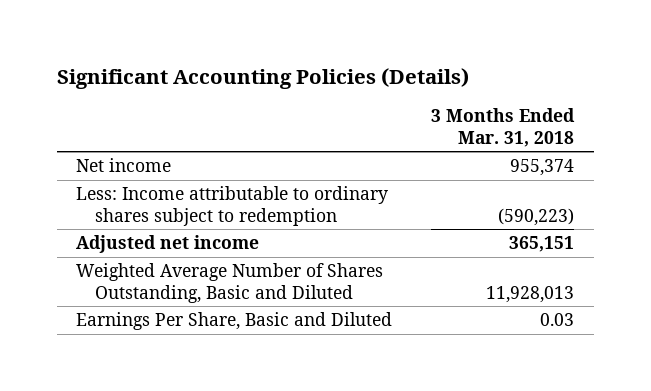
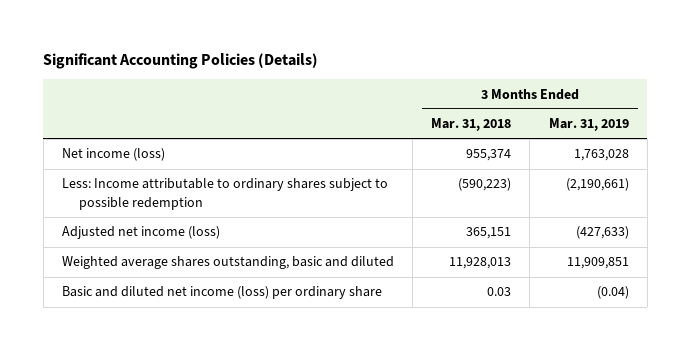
none -> [548,118,629,132] Mar. 31, 2019
[76,158,172,173] Net income -> [61,148,165,162] Net income (loss)
[76,186,389,226] Less: Income attributable to ordinary shares subject to redemption -> [61,178,388,210] Less: Income attributable to ordinary shares subject to possible redemption
[76,235,260,254] Adjusted net income -> [61,226,220,240] Adjusted net income (loss)
[76,263,384,303] Weighted Average Number of Shares Outstanding, Basic and Diluted -> [61,256,394,270] Weighted average shares outstanding, basic and diluted
[76,312,393,331] Earnings Per Share, Basic and Diluted -> [61,286,382,300] Basic and diluted net income (loss) per ordinary share

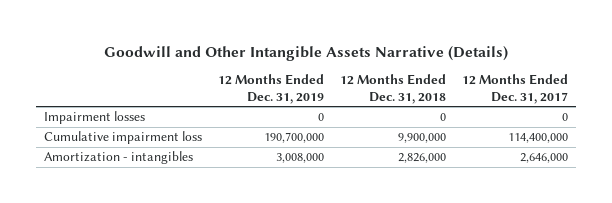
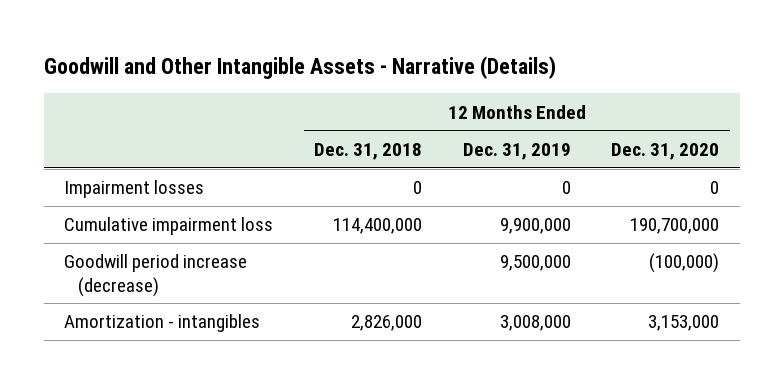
[103,45,508,61] Goodwill and Other Intangible Assets Narrative (Details) -> [44,55,557,79] Goodwill and Other Intangible Assets - Narrative (Details)
[461,74,568,104] 12 Months Ended Dec. 31, 2017 -> none
none -> [611,142,720,160] Dec. 31, 2020
[264,132,325,144] 190,700,000 -> [499,218,571,235] 9,900,000
[397,133,446,144] 9,900,000 -> [333,218,423,235] 114,400,000
none -> [64,254,248,297] Goodwill period increase (decrease)

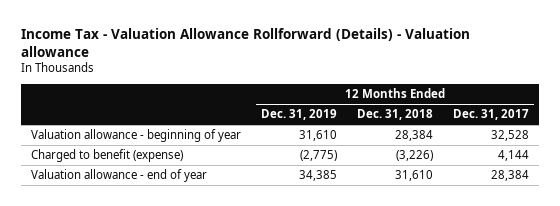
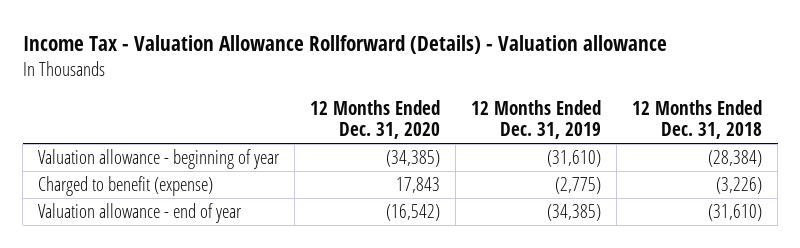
[453,109,530,121] Dec. 31, 2017 -> none
none -> [310,99,441,140] 12 Months Ended Dec. 31, 2020
[298,130,337,142] 31,610 -> [547,150,602,168] (31,610)
[395,130,434,142] 28,384 -> [708,150,763,168] (28,384)
[298,170,337,182] 34,385 -> [547,204,602,222] (34,385)
[395,170,434,182] 31,610 -> [708,204,763,222] (31,610)

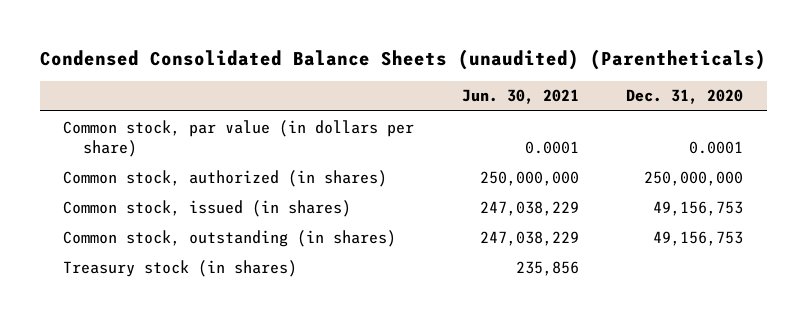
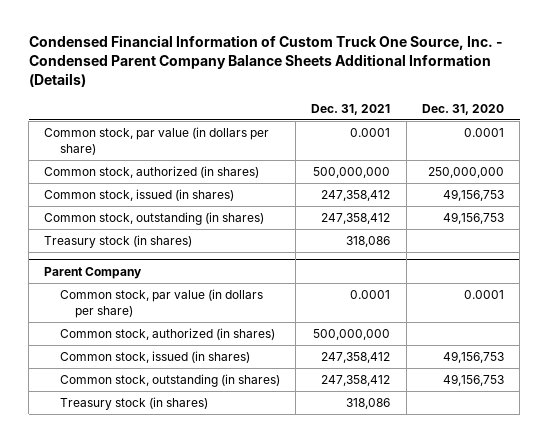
[40,48,767,70] Condensed Consolidated Balance Sheets (unaudited) (Parentheticals) -> [28,35,503,87] Condensed Financial Information of Custom Truck One Source, Inc. - Condensed Parent Company Balance Sheets Additional Information (Details)
[461,89,579,105] Jun. 30, 2021 -> none
none -> [311,103,391,115] Dec. 31, 2021
none -> [44,266,143,279] Parent Company
none -> [59,289,263,318] Common stock, par value (in dollars per share)
none -> [59,328,275,341] Common stock, authorized (in shares)
none -> [59,351,250,364] Common stock, issued (in shares)
none -> [59,374,280,388] Common stock, outstanding (in shares)
none -> [59,397,208,411] Treasury stock (in shares)

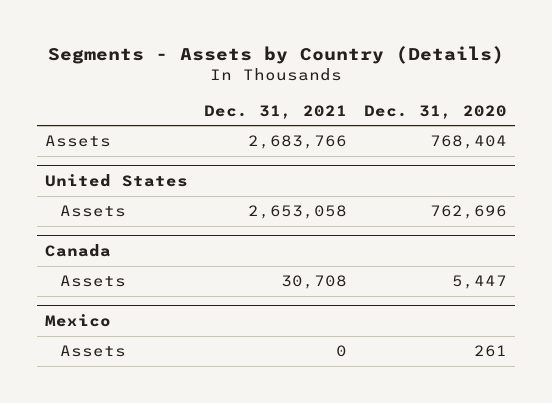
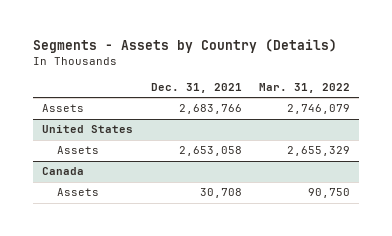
[363,104,507,119] Dec. 31, 2020 -> none
none -> [259,82,351,93] Mar. 31, 2022
[45,313,112,327] Mexico -> none
[60,345,127,358] Assets -> none

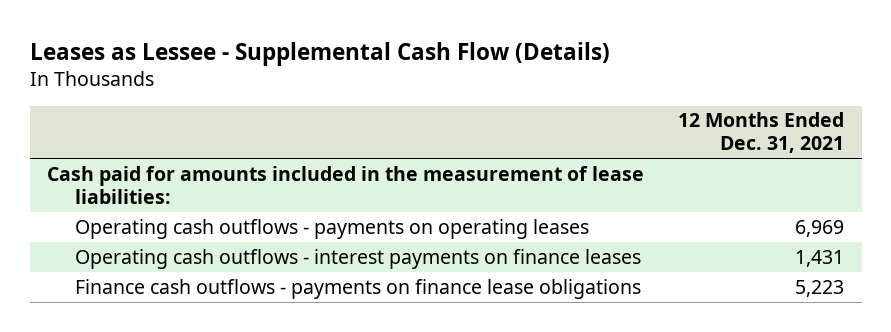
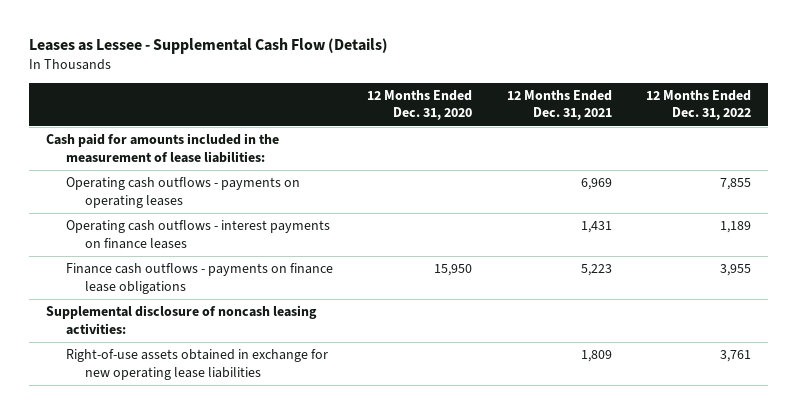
none -> [367,90,473,121] 12 Months Ended Dec. 31, 2020
none -> [646,90,752,121] 12 Months Ended Dec. 31, 2022
none -> [45,305,317,335] Supplemental disclosure of noncash leasing activities:
none -> [65,349,328,380] Right-of-use assets obtained in exchange for new operating lease liabilities

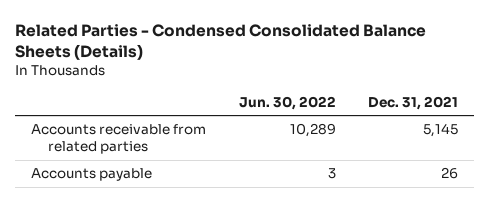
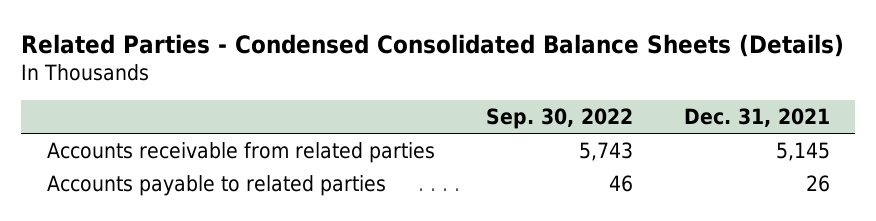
[238,95,336,110] Jun. 30, 2022 -> none
none -> [485,108,633,130] Sep. 30, 2022
[31,168,153,182] Accounts payable -> [46,174,386,196] Accounts payable to related parties

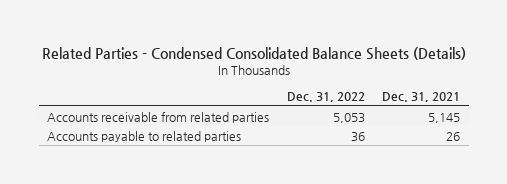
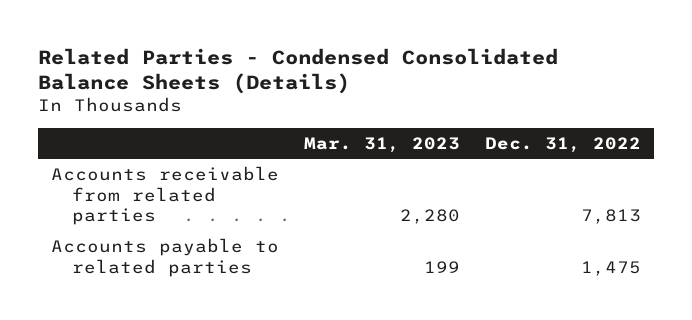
[381,92,460,103] Dec. 31, 2021 -> none
none -> [303,136,460,153] Mar. 31, 2023
[332,112,365,123] 5,053 -> [581,209,642,225] 7,813
[350,131,365,142] 36 -> [581,260,642,276] 1,475

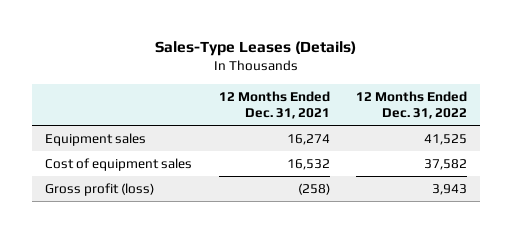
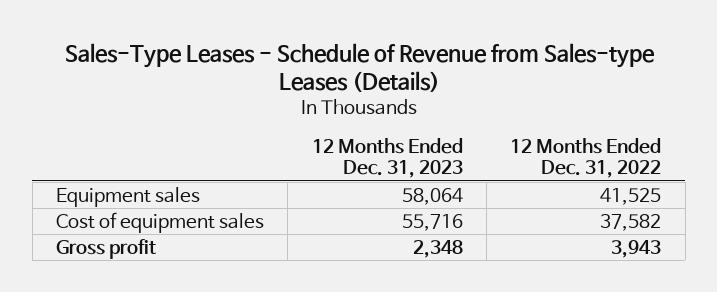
[155,41,357,57] Sales-Type Leases (Details) -> [64,42,655,93] Sales-Type Leases - Schedule of Revenue from Sales-type Leases (Details)
[218,90,330,120] 12 Months Ended Dec. 31, 2021 -> none
none -> [311,137,463,179] 12 Months Ended Dec. 31, 2023
[45,182,155,196] Gross profit (loss) -> [55,238,156,259] Gross profit

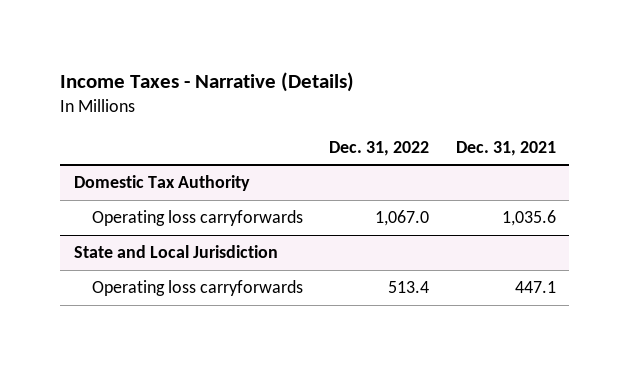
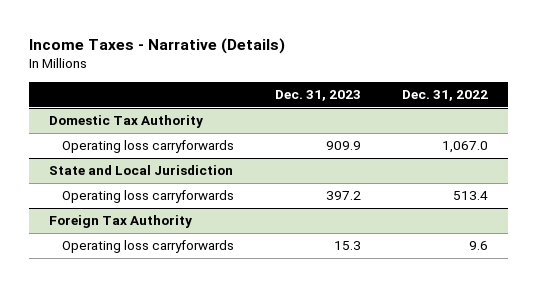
[456,140,557,156] Dec. 31, 2021 -> none
none -> [274,90,361,102] Dec. 31, 2023
none -> [48,215,192,229] Foreign Tax Authority
none -> [62,240,235,254] Operating loss carryforwards

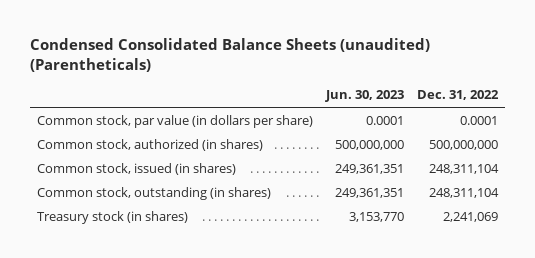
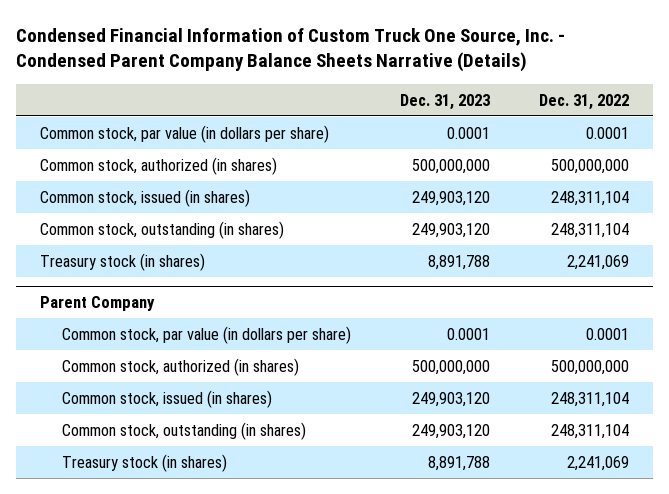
[30,38,431,72] Condensed Consolidated Balance Sheets (unaudited) (Parentheticals) -> [15,27,565,73] Condensed Financial Information of Custom Truck One Source, Inc. - Condensed Parent Company Balance Sheets Narrative (Details)
[324,90,404,103] Jun. 30, 2023 -> none
none -> [399,93,490,110] Dec. 31, 2023
none -> [40,296,156,312] Parent Company
none -> [62,325,352,344] Common stock, par value (in dollars per share)
none -> [62,357,300,376] Common stock, authorized (in shares)
none -> [62,389,273,408] Common stock, issued (in shares)
none -> [62,421,307,440] Common stock, outstanding (in shares)
none -> [62,453,228,472] Treasury stock (in shares)

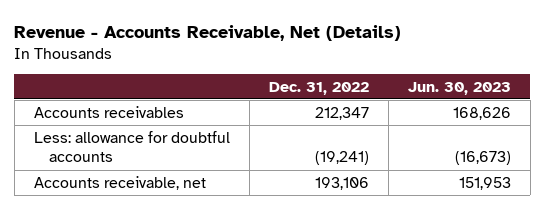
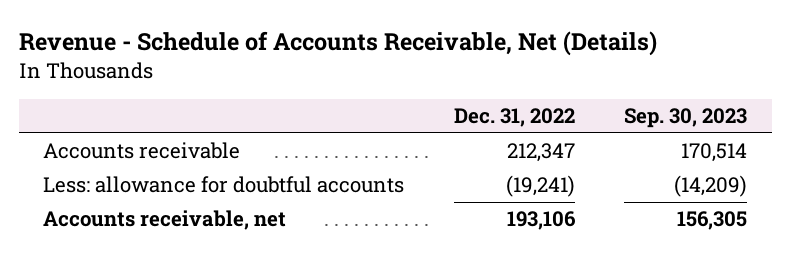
[14,24,402,41] Revenue - Accounts Receivable, Net (Details) -> [18,31,657,57] Revenue - Schedule of Accounts Receivable, Net (Details)
[407,81,511,95] Jun. 30, 2023 -> none
none -> [624,108,748,129] Sep. 30, 2023
[33,105,184,118] Accounts receivables -> [43,142,241,160] Accounts receivable

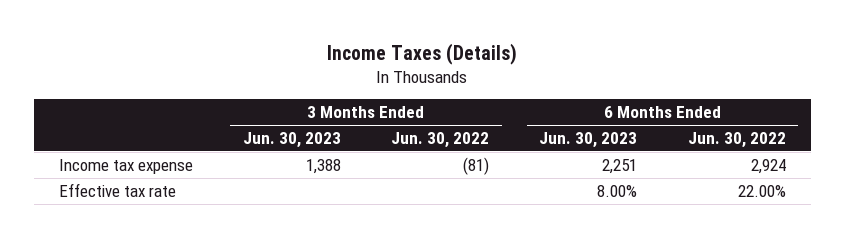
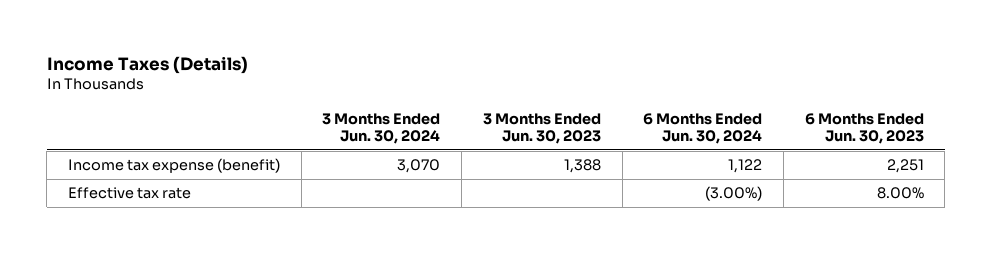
[391,131,490,148] Jun. 30, 2022 -> none
[687,131,786,148] Jun. 30, 2022 -> none
none -> [322,112,441,145] 3 Months Ended Jun. 30, 2024
none -> [643,112,763,145] 6 Months Ended Jun. 30, 2024
[58,158,193,174] Income tax expense -> [67,158,280,174] Income tax expense (benefit)

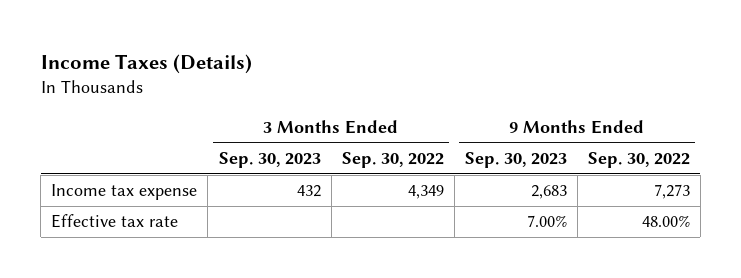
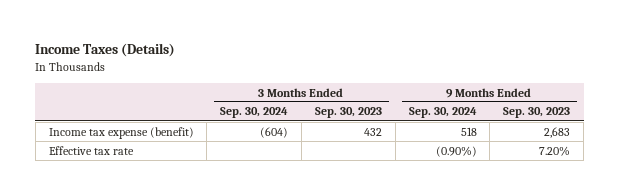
[341,151,444,168] Sep. 30, 2022 -> none
[587,151,690,168] Sep. 30, 2022 -> none
none -> [220,107,289,119] Sep. 30, 2024
none -> [408,107,477,119] Sep. 30, 2024
[51,184,198,201] Income tax expense -> [48,126,194,139] Income tax expense (benefit)
[526,215,567,228] 7.00% -> [539,145,571,156] 7.20%

